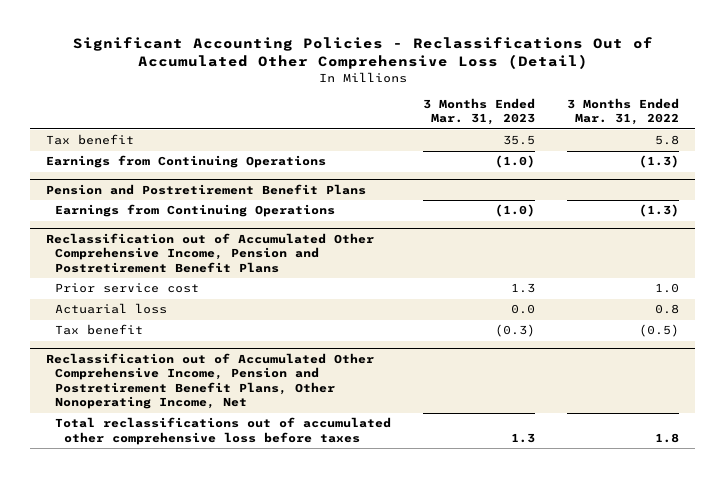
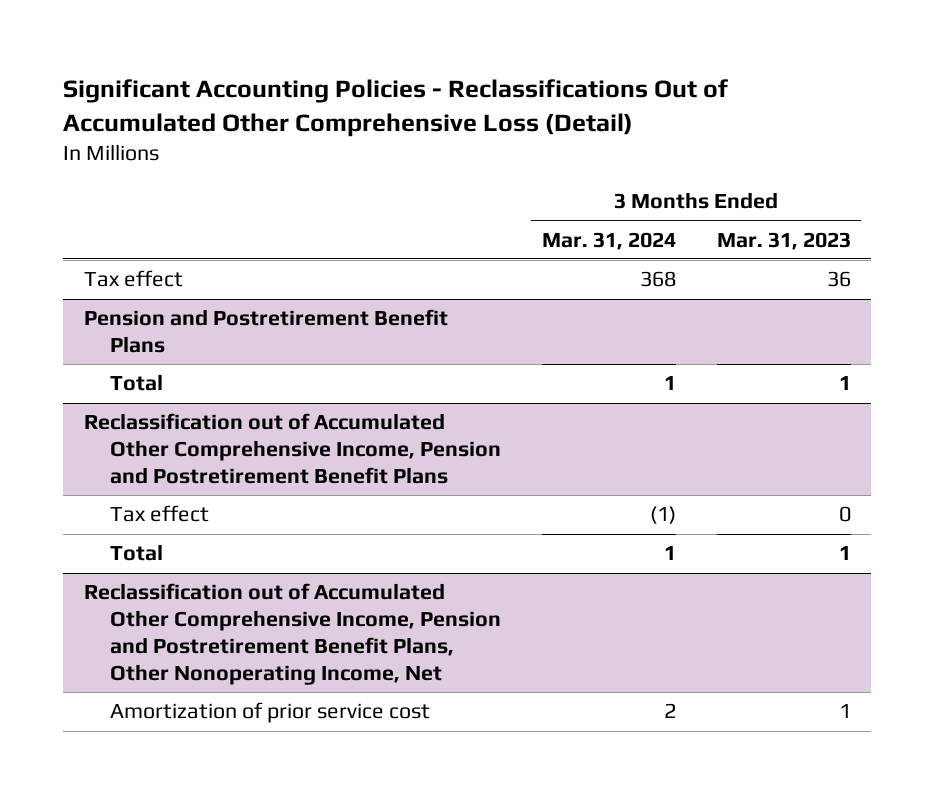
[567,97,680,126] 3 Months Ended Mar. 31, 2022 -> none
none -> [541,231,676,250] Mar. 31, 2024
[46,155,327,169] Earnings from Continuing Operations -> none
[46,134,135,146] Tax benefit -> [84,270,184,288] Tax effect
[502,135,535,146] 35.5 -> [826,271,851,288] 36
[54,204,335,218] Earnings from Continuing Operations -> none
none -> [109,374,163,392] Total
[54,283,199,294] Prior service cost -> none
[54,303,167,315] Actuarial loss -> none
[54,324,143,336] Tax benefit -> [109,505,209,523] Tax effect
[494,324,535,338] (0.3) -> [838,506,851,523] 0
none -> [109,544,163,562] Total
[54,417,391,445] Total reclassifications out of accumulated other comprehensive loss before taxes -> none
none -> [109,702,430,724] Amortization of prior service cost

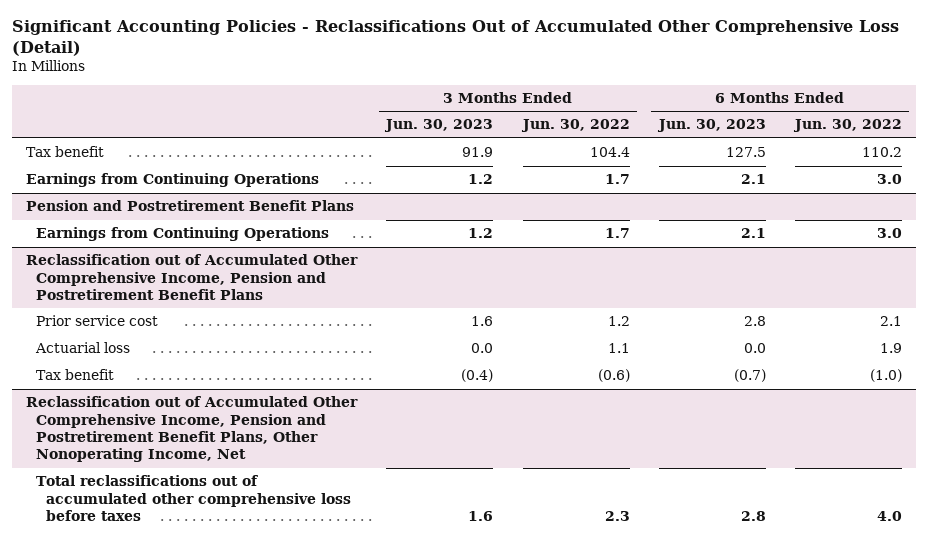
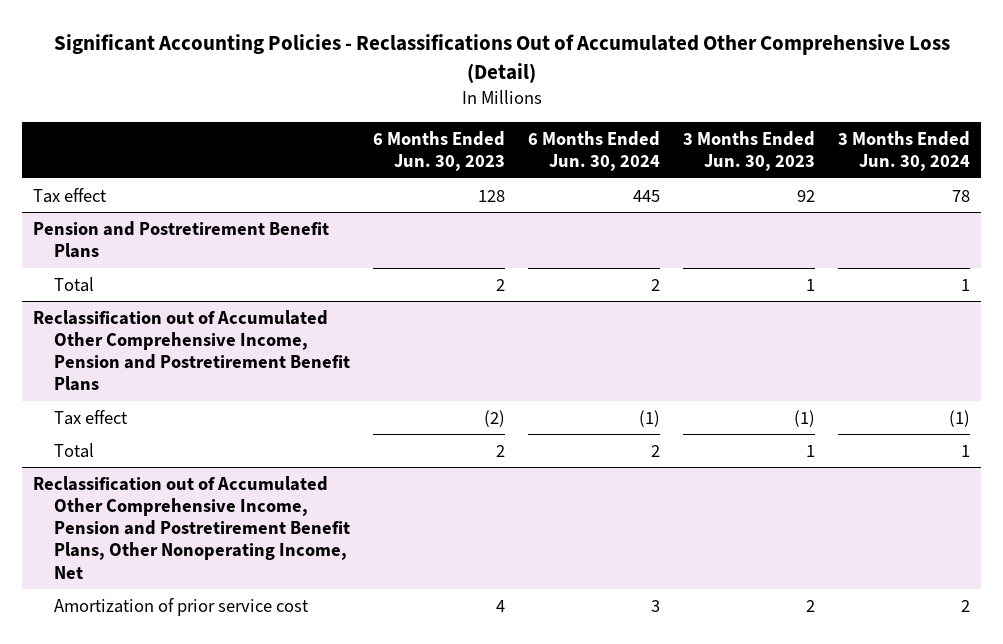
[520,119,630,133] Jun. 30, 2022 -> none
[792,119,902,133] Jun. 30, 2022 -> none
none -> [527,130,660,172] 6 Months Ended Jun. 30, 2024
none -> [837,130,970,172] 3 Months Ended Jun. 30, 2024
[26,173,320,188] Earnings from Continuing Operations -> none
[26,146,105,158] Tax benefit -> [33,187,108,203] Tax effect
[462,147,494,158] 91.9 -> [796,189,815,202] 92
[725,147,766,158] 127.5 -> [478,189,506,202] 128
[35,227,329,242] Earnings from Continuing Operations -> none
none -> [54,276,95,292] Total
[35,315,158,327] Prior service cost -> none
[34,342,130,354] Actuarial loss -> none
[35,369,114,381] Tax benefit -> [54,409,129,425] Tax effect
[461,369,494,383] (0.4) -> [793,409,815,427] (1)
[733,369,766,383] (0.7) -> [484,409,506,427] (2)
none -> [54,442,95,458] Total
[35,475,351,521] Total reclassifications out of accumulated other comprehensive loss before taxes -> none
none -> [54,597,310,616] Amortization of prior service cost

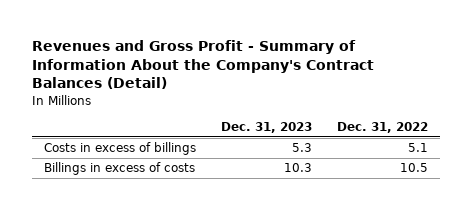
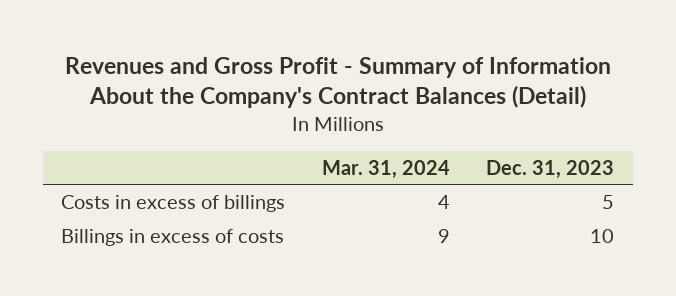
[336,122,428,134] Dec. 31, 2022 -> none
none -> [321,159,450,179] Mar. 31, 2024
[292,143,313,153] 5.3 -> [602,194,615,209] 5
[284,163,313,173] 10.3 -> [590,228,615,243] 10

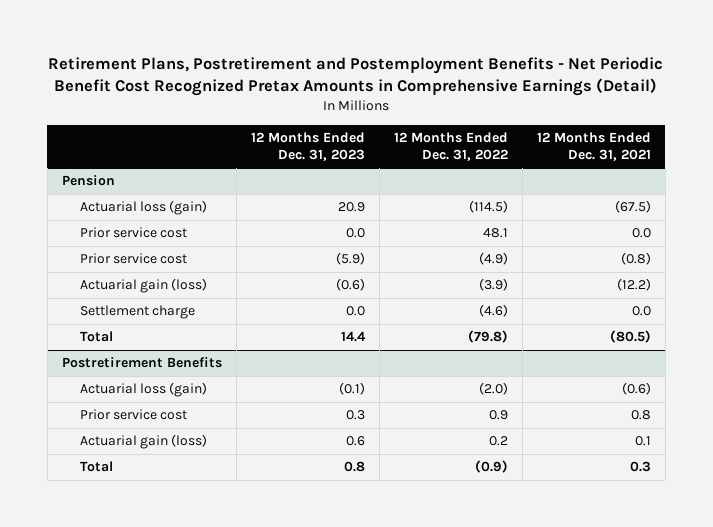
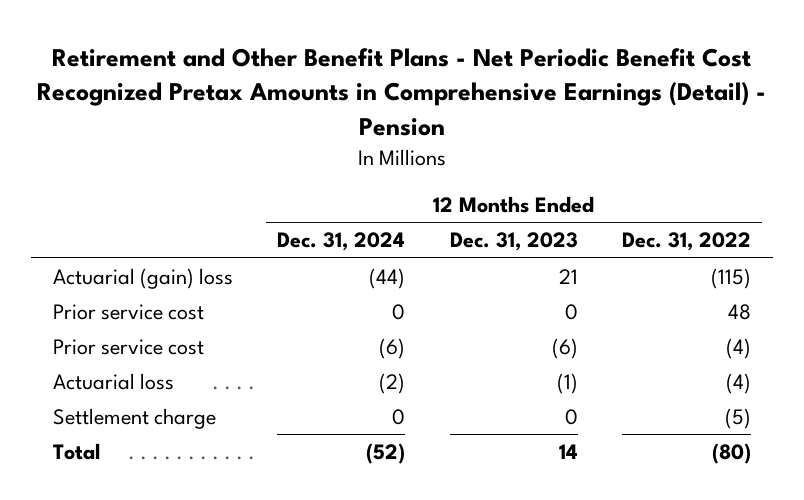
[48,57,664,97] Retirement Plans, Postretirement and Postemployment Benefits - Net Periodic Benefit Cost Recognized Pretax Amounts in Comprehensive Earnings (Detail) -> [36,47,766,136] Retirement and Other Benefit Plans - Net Periodic Benefit Cost Recognized Pretax Amounts in Comprehensive Earnings (Detail) - Pension
[536,131,651,161] 12 Months Ended Dec. 31, 2021 -> none
none -> [277,232,406,252] Dec. 31, 2024
[61,175,115,187] Pension -> none
[61,357,222,369] Postretirement Benefits -> none
[79,382,207,398] Actuarial loss (gain) -> none
[79,409,187,421] Prior service cost -> none
[79,434,207,450] Actuarial gain (loss) -> none
[79,461,113,473] Total -> none
[79,200,207,216] Actuarial loss (gain) -> [53,268,234,290] Actuarial (gain) loss
[337,202,365,213] 20.9 -> [558,269,578,285] 21
[468,200,508,214] (114.5) -> [710,268,751,290] (115)
[345,228,365,239] 0.0 -> [564,304,578,321] 0
[482,228,508,239] 48.1 -> [727,304,751,321] 48
[335,252,365,266] (5.9) -> [551,338,578,360] (6)
[478,252,508,266] (4.9) -> [725,338,751,360] (4)
[79,278,207,294] Actuarial gain (loss) -> [53,373,175,391] Actuarial loss
[335,278,365,292] (0.6) -> [556,373,578,395] (1)
[478,278,508,292] (3.9) -> [725,373,751,395] (4)
[345,306,365,317] 0.0 -> [564,409,578,426] 0
[478,304,508,318] (4.6) -> [724,408,751,430] (5)
[340,331,366,343] 14.4 -> [558,444,578,460] 14
[467,330,508,344] (79.8) -> [711,443,751,465] (80)

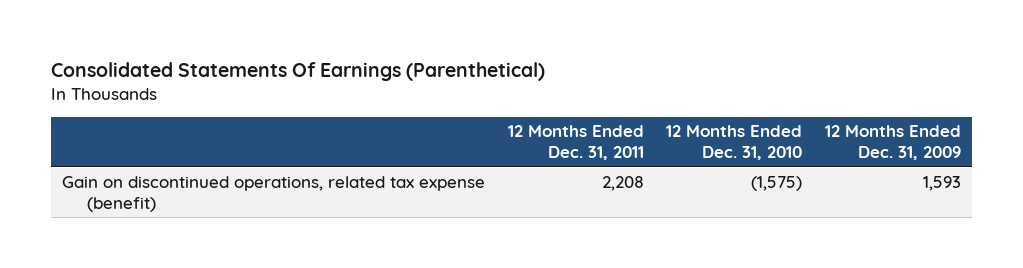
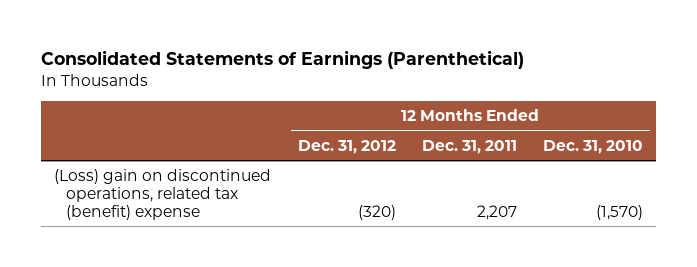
[50,62,545,82] Consolidated Statements Of Earnings (Parenthetical) -> [41,49,525,69] Consolidated Statements of Earnings (Parenthetical)
[824,125,961,161] 12 Months Ended Dec. 31, 2009 -> none
none -> [297,139,396,154] Dec. 31, 2012
[62,176,486,213] Gain on discontinued operations, related tax expense (benefit) -> [54,169,272,220] (Loss) gain on discontinued operations, related tax (benefit) expense
[601,176,644,192] 2,208 -> [476,204,517,220] 2,207
[751,176,803,192] (1,575) -> [596,204,644,220] (1,570)

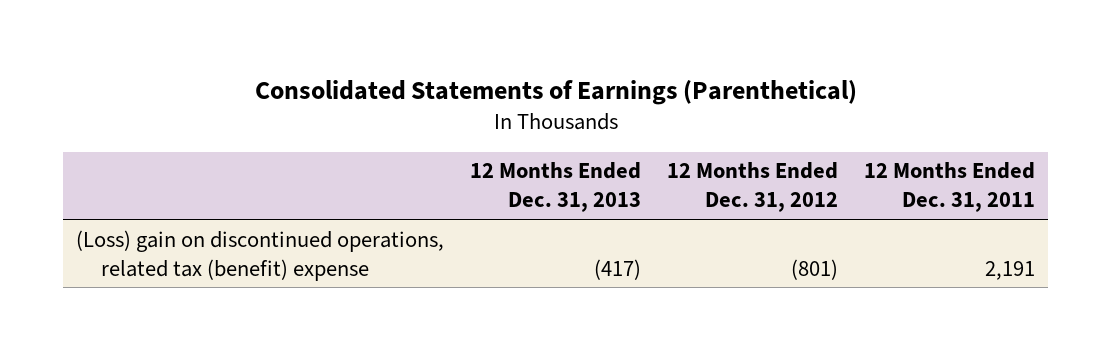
[543,139,644,154] Dec. 31, 2010 -> none
none -> [470,162,642,213] 12 Months Ended Dec. 31, 2013
[357,204,396,220] (320) -> [791,258,839,280] (801)
[476,204,517,220] 2,207 -> [984,260,1035,280] 2,191

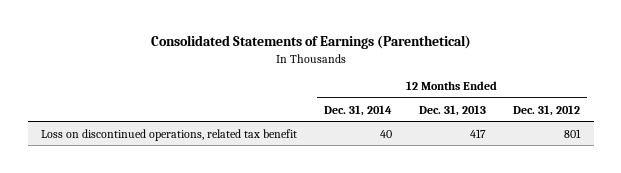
[863,162,1035,213] 12 Months Ended Dec. 31, 2011 -> none
none -> [324,104,393,116] Dec. 31, 2014
[76,229,445,281] (Loss) gain on discontinued operations, related tax (benefit) expense -> [41,128,298,141] Loss on discontinued operations, related tax benefit
[594,258,642,280] (417) -> [470,128,487,138] 417
[791,258,839,280] (801) -> [564,128,582,138] 801

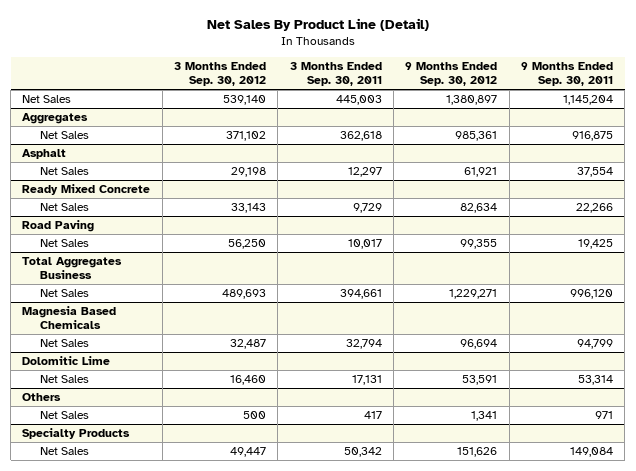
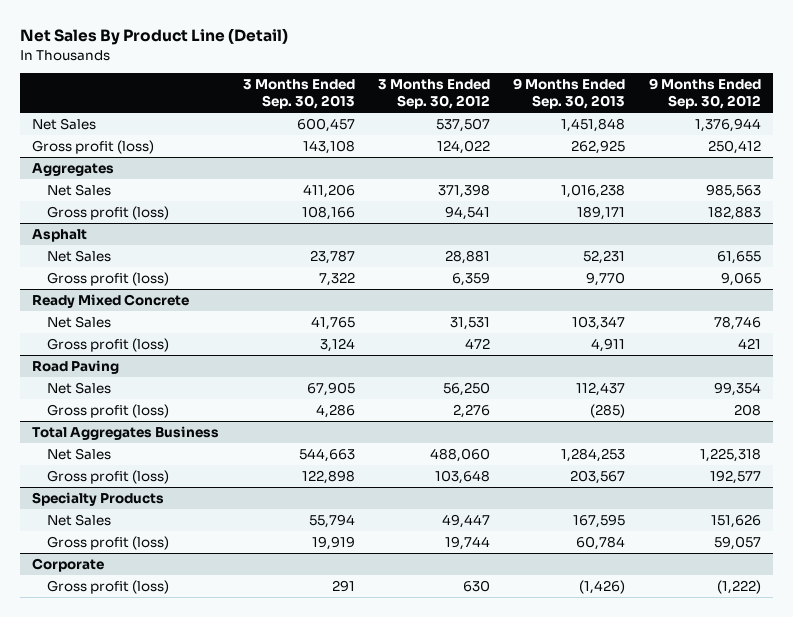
[289,61,382,87] 3 Months Ended Sep. 30, 2011 -> none
[521,61,614,87] 9 Months Ended Sep. 30, 2011 -> none
none -> [242,79,355,109] 3 Months Ended Sep. 30, 2013
none -> [513,78,626,109] 9 Months Ended Sep. 30, 2013
[223,95,267,106] 539,140 -> [436,118,491,133] 537,507
[446,95,498,106] 1,380,897 -> [694,118,761,133] 1,376,944
none -> [32,140,155,155] Gross profit (loss)
[226,131,267,142] 371,102 -> [438,184,491,199] 371,398
[455,131,498,142] 985,361 -> [705,184,761,199] 985,563
none -> [47,206,170,221] Gross profit (loss)
[231,167,267,178] 29,198 -> [445,250,491,265] 28,881
[464,167,498,178] 61,921 -> [716,251,761,265] 61,655
none -> [47,272,170,287] Gross profit (loss)
[231,203,267,214] 33,143 -> [450,317,491,331] 31,531
[460,203,498,214] 82,634 -> [713,316,761,331] 78,746
none -> [47,338,170,353] Gross profit (loss)
[460,239,498,250] 99,355 -> [713,382,761,397] 99,354
none -> [47,404,170,419] Gross profit (loss)
[22,306,117,330] Magnesia Based Chemicals -> none
[39,339,89,348] Net Sales -> none
[22,356,111,366] Dolomitic Lime -> none
[39,375,89,384] Net Sales -> none
[22,393,62,402] Others -> none
[39,411,89,420] Net Sales -> none
[222,289,267,300] 489,693 -> [430,448,491,463] 488,060
[449,289,498,300] 1,229,271 -> [699,448,761,463] 1,225,318
none -> [47,470,170,485] Gross profit (loss)
none -> [47,536,170,551] Gross profit (loss)
none -> [32,558,105,573] Corporate
none -> [47,580,170,595] Gross profit (loss)

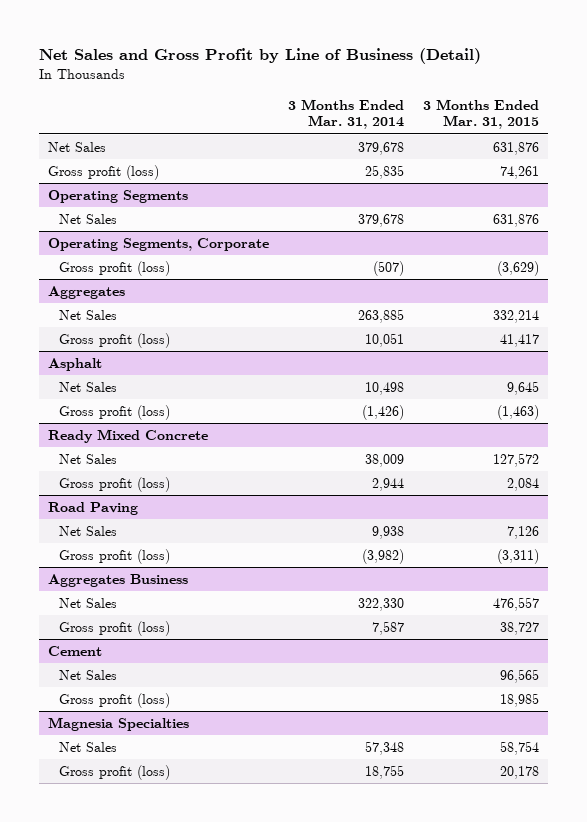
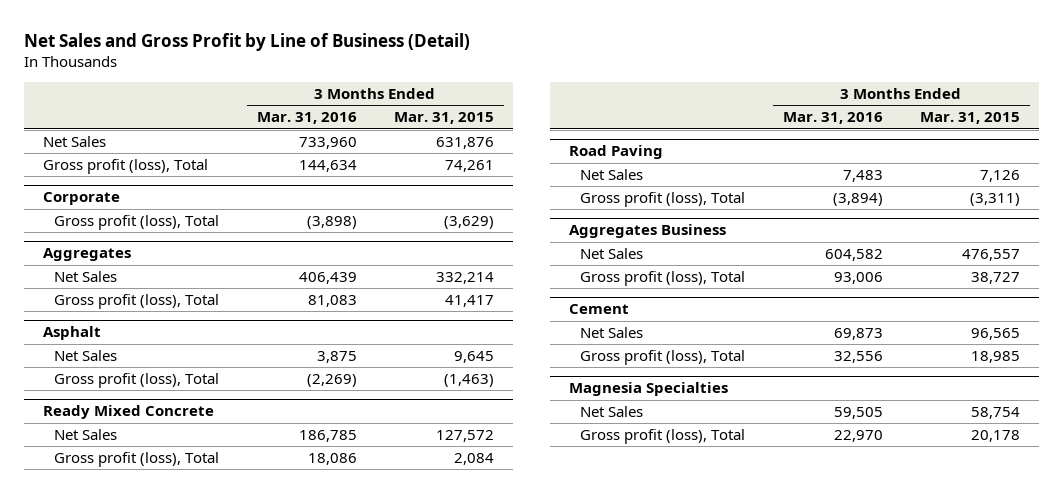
[288,98,405,130] 3 Months Ended Mar. 31, 2014 -> none
none -> [256,112,357,125] Mar. 31, 2016
[48,190,189,204] Operating Segments -> none
[58,214,117,225] Net Sales -> none
[48,238,270,252] Operating Segments, Corporate -> none
[48,165,160,181] Gross profit (loss) -> [43,158,209,174] Gross profit (loss), Total
none -> [43,192,121,206] Corporate
[58,261,170,277] Gross profit (loss) -> [53,214,219,230] Gross profit (loss), Total
[58,333,170,349] Gross profit (loss) -> [53,293,219,309] Gross profit (loss), Total
[58,405,170,421] Gross profit (loss) -> [53,372,219,388] Gross profit (loss), Total
[58,477,170,493] Gross profit (loss) -> [53,451,219,467] Gross profit (loss), Total
[58,549,170,565] Gross profit (loss) -> [579,191,745,207] Gross profit (loss), Total
[58,621,170,637] Gross profit (loss) -> [579,270,745,286] Gross profit (loss), Total
[58,693,170,709] Gross profit (loss) -> [579,349,745,365] Gross profit (loss), Total
[58,765,170,781] Gross profit (loss) -> [579,428,745,444] Gross profit (loss), Total

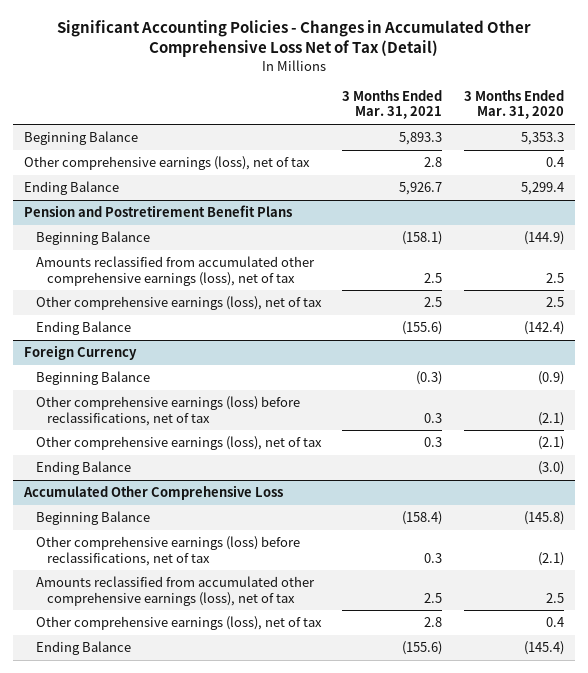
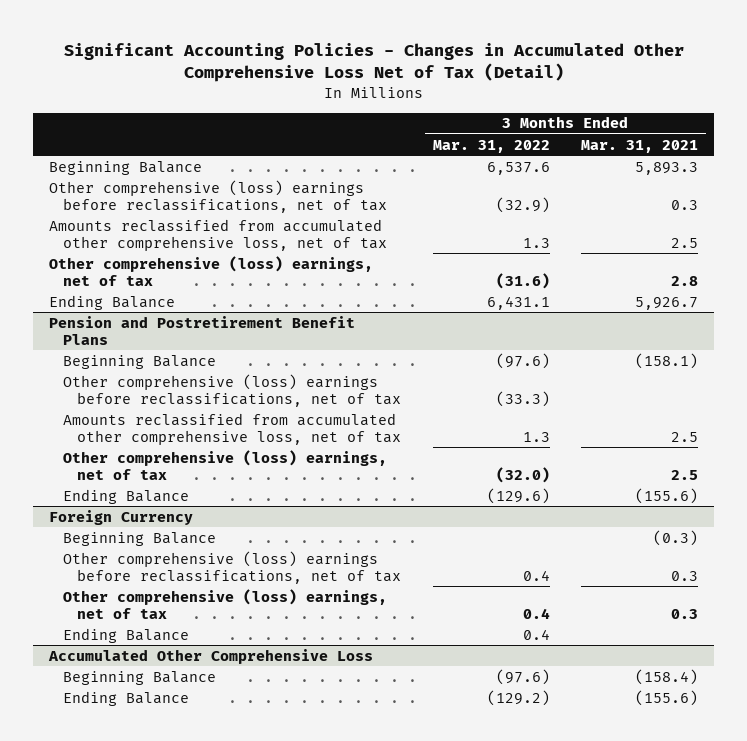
[464,89,565,120] 3 Months Ended Mar. 31, 2020 -> none
none -> [432,139,550,153] Mar. 31, 2022
none -> [48,179,388,213] Other comprehensive (loss) earnings before reclassifications, net of tax
none -> [48,218,388,251] Amounts reclassified from accumulated other comprehensive loss, net of tax
[24,156,311,171] Other comprehensive earnings (loss), net of tax -> [48,255,373,286] Other comprehensive (loss) earnings, net of tax
none -> [63,373,402,407] Other comprehensive (loss) earnings before reclassifications, net of tax
[35,256,315,286] Amounts reclassified from accumulated other comprehensive earnings (loss), net of tax -> [63,412,402,445] Amounts reclassified from accumulated other comprehensive loss, net of tax
[35,296,322,311] Other comprehensive earnings (loss), net of tax -> [63,449,388,480] Other comprehensive (loss) earnings, net of tax
[35,396,300,426] Other comprehensive earnings (loss) before reclassifications, net of tax -> [63,550,402,584] Other comprehensive (loss) earnings before reclassifications, net of tax
[35,436,322,451] Other comprehensive earnings (loss), net of tax -> [63,588,388,619] Other comprehensive (loss) earnings, net of tax
[35,536,300,566] Other comprehensive earnings (loss) before reclassifications, net of tax -> none
[35,576,315,606] Amounts reclassified from accumulated other comprehensive earnings (loss), net of tax -> none
[35,616,322,631] Other comprehensive earnings (loss), net of tax -> none

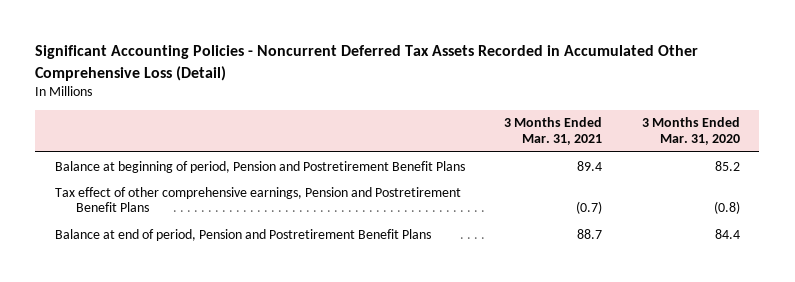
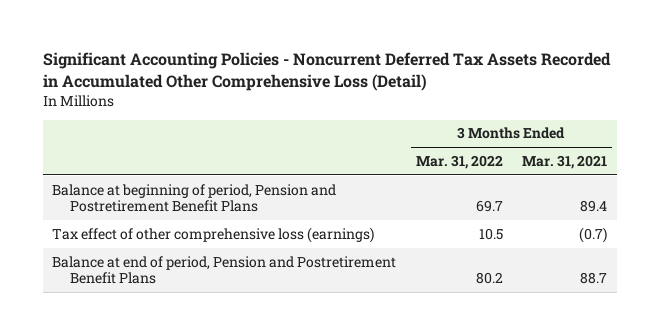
[641,117,740,146] 3 Months Ended Mar. 31, 2020 -> none
none -> [415,154,503,169] Mar. 31, 2022
[55,186,462,213] Tax effect of other comprehensive earnings, Pension and Postretirement Benefit Plans -> [52,226,375,243] Tax effect of other comprehensive loss (earnings)

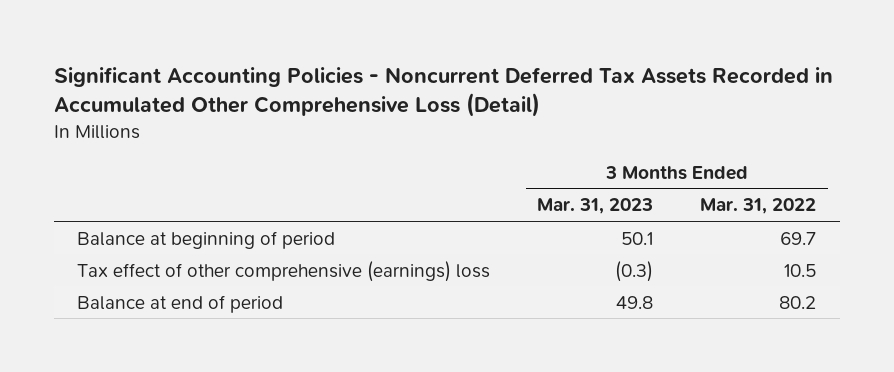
[522,154,608,169] Mar. 31, 2021 -> none
none -> [537,198,654,215] Mar. 31, 2023
[52,183,337,213] Balance at beginning of period, Pension and Postretirement Benefit Plans -> [77,230,336,249] Balance at beginning of period
[52,226,375,243] Tax effect of other comprehensive loss (earnings) -> [77,260,491,282] Tax effect of other comprehensive (earnings) loss
[52,255,397,285] Balance at end of period, Pension and Postretirement Benefit Plans -> [77,294,284,313] Balance at end of period

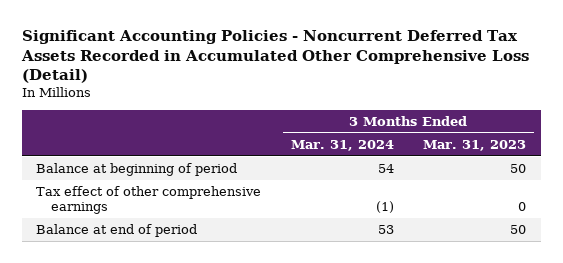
[700,198,817,215] Mar. 31, 2022 -> none
none -> [290,139,394,151] Mar. 31, 2024
[621,231,654,245] 50.1 -> [510,164,527,174] 50
[77,260,491,282] Tax effect of other comprehensive (earnings) loss -> [36,186,262,214] Tax effect of other comprehensive earnings
[615,260,654,282] (0.3) -> [518,201,527,211] 0
[616,295,654,309] 49.8 -> [510,225,527,235] 50

